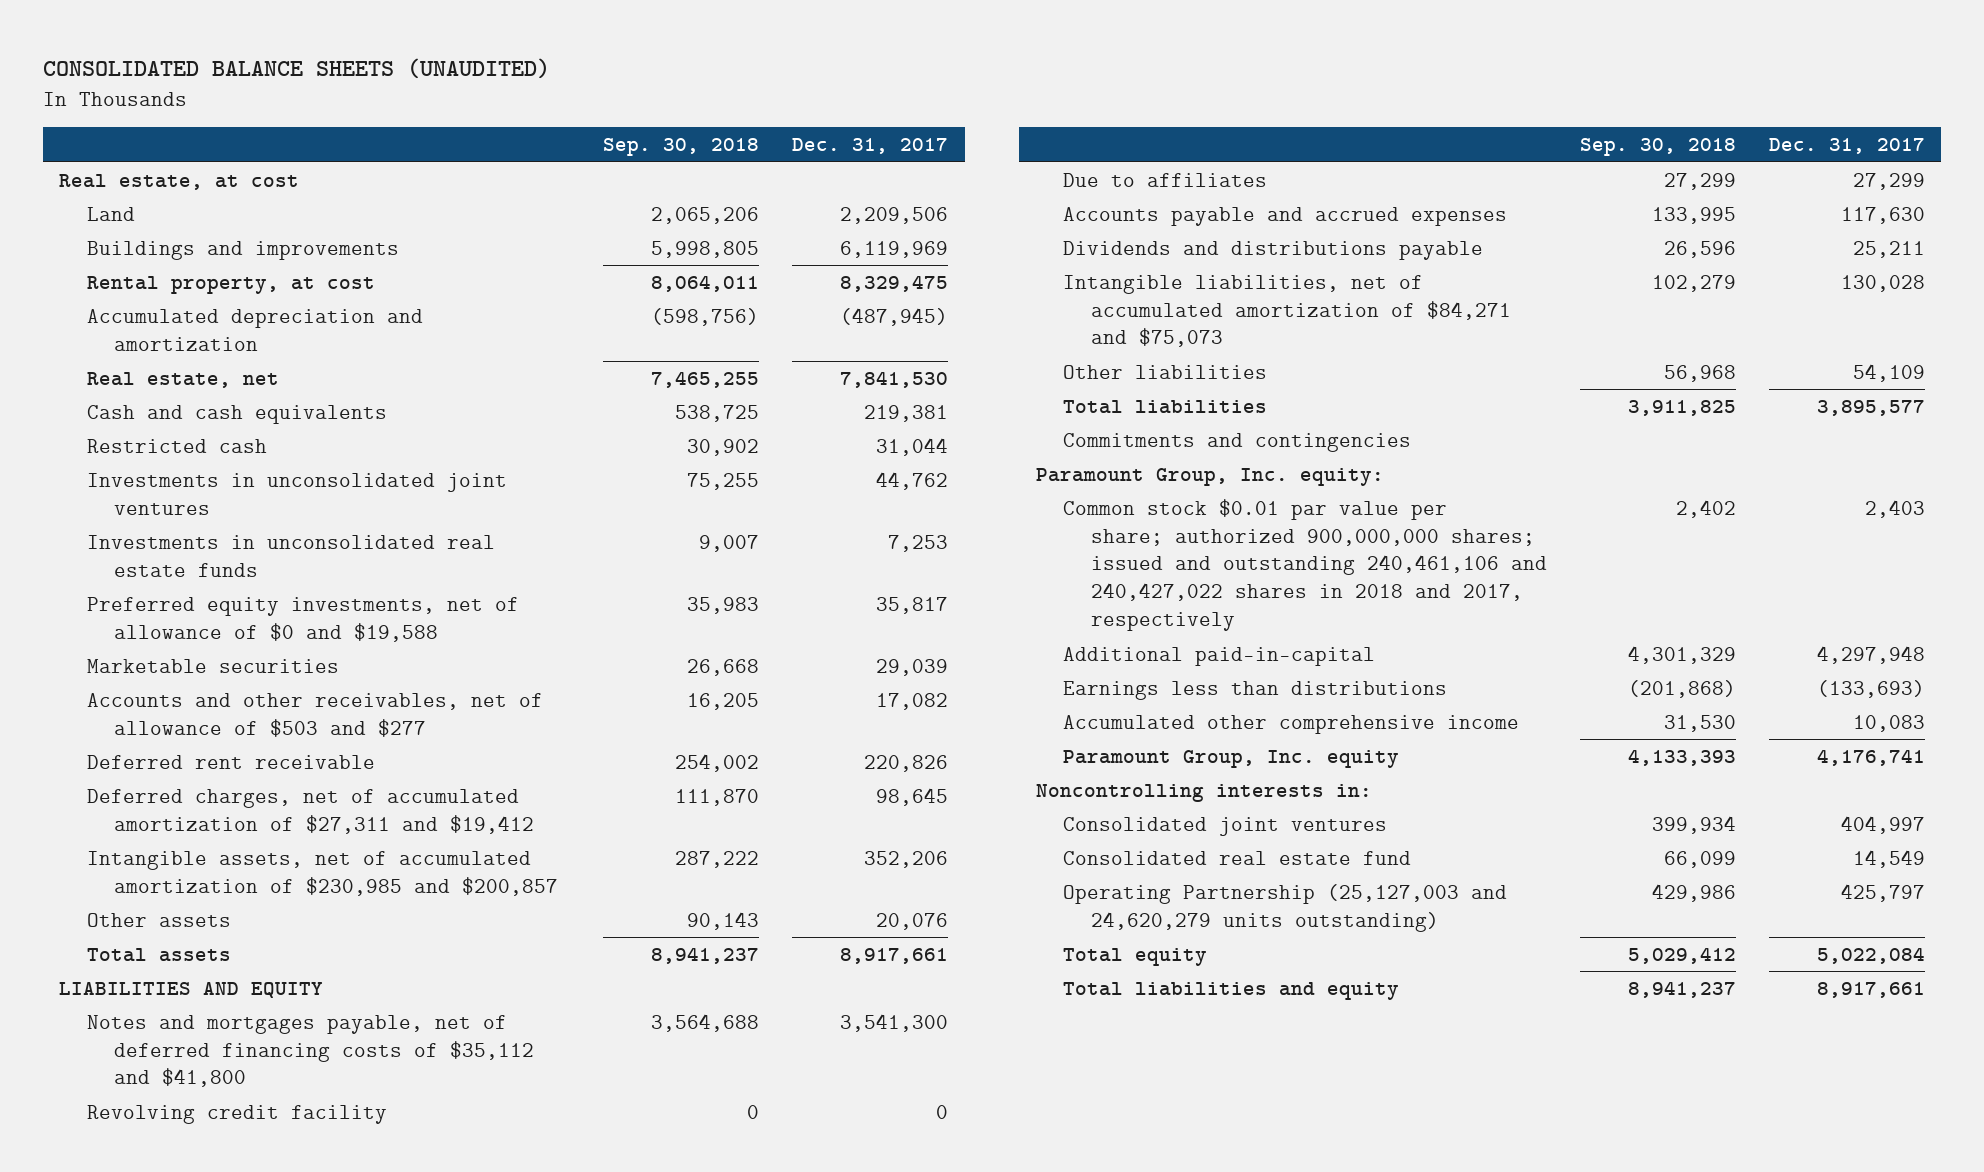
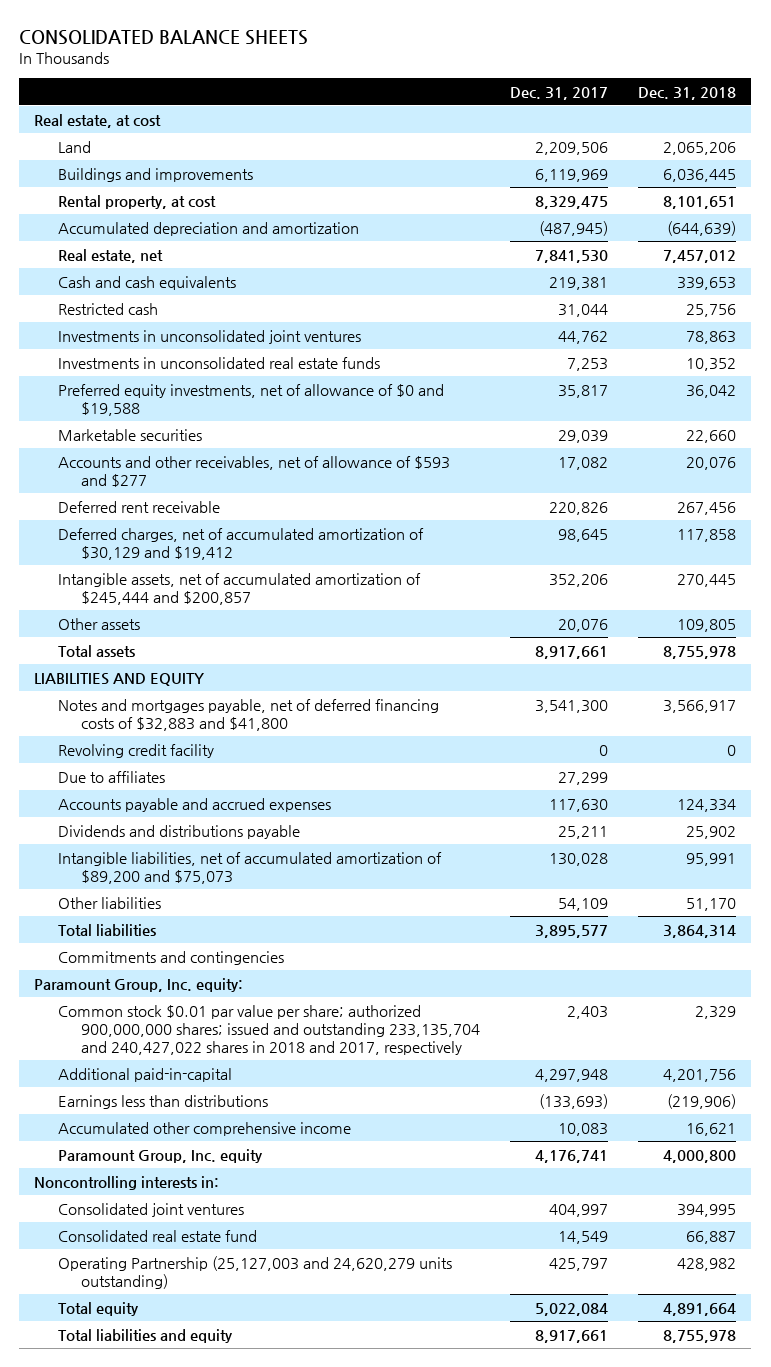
[42,58,550,80] CONSOLIDATED BALANCE SHEETS (UNAUDITED) -> [19,29,309,45] CONSOLIDATED BALANCE SHEETS
[603,138,760,157] Sep. 30, 2018 -> none
none -> [638,86,737,100] Dec. 31, 2018
[86,692,543,737] Accounts and other receivables, net of allowance of $503 and $277 -> [57,455,450,487] Accounts and other receivables, net of allowance of $593 and $277
[86,788,535,834] Deferred charges, net of accumulated amortization of $27,311 and $19,412 -> [57,527,424,560] Deferred charges, net of accumulated amortization of $30,129 and $19,412
[86,850,559,896] Intangible assets, net of accumulated amortization of $230,985 and $200,857 -> [57,572,421,605] Intangible assets, net of accumulated amortization of $245,444 and $200,857
[86,1014,535,1088] Notes and mortgages payable, net of deferred financing costs of $35,112 and $41,800 -> [57,698,439,731] Notes and mortgages payable, net of deferred financing costs of $32,883 and $41,800
[1063,274,1511,348] Intangible liabilities, net of accumulated amortization of $84,271 and $75,073 -> [57,851,442,884] Intangible liabilities, net of accumulated amortization of $89,200 and $75,073
[1063,498,1547,631] Common stock $0.01 par value per share; authorized 900,000,000 shares; issued and outstanding 240,461,106 and 240,427,022 shares in 2018 and 2017, respectively -> [57,1004,481,1055] Common stock $0.01 par value per share; authorized 900,000,000 shares; issued and outstanding 233,135,704 and 240,427,022 shares in 2018 and 2017, respectively

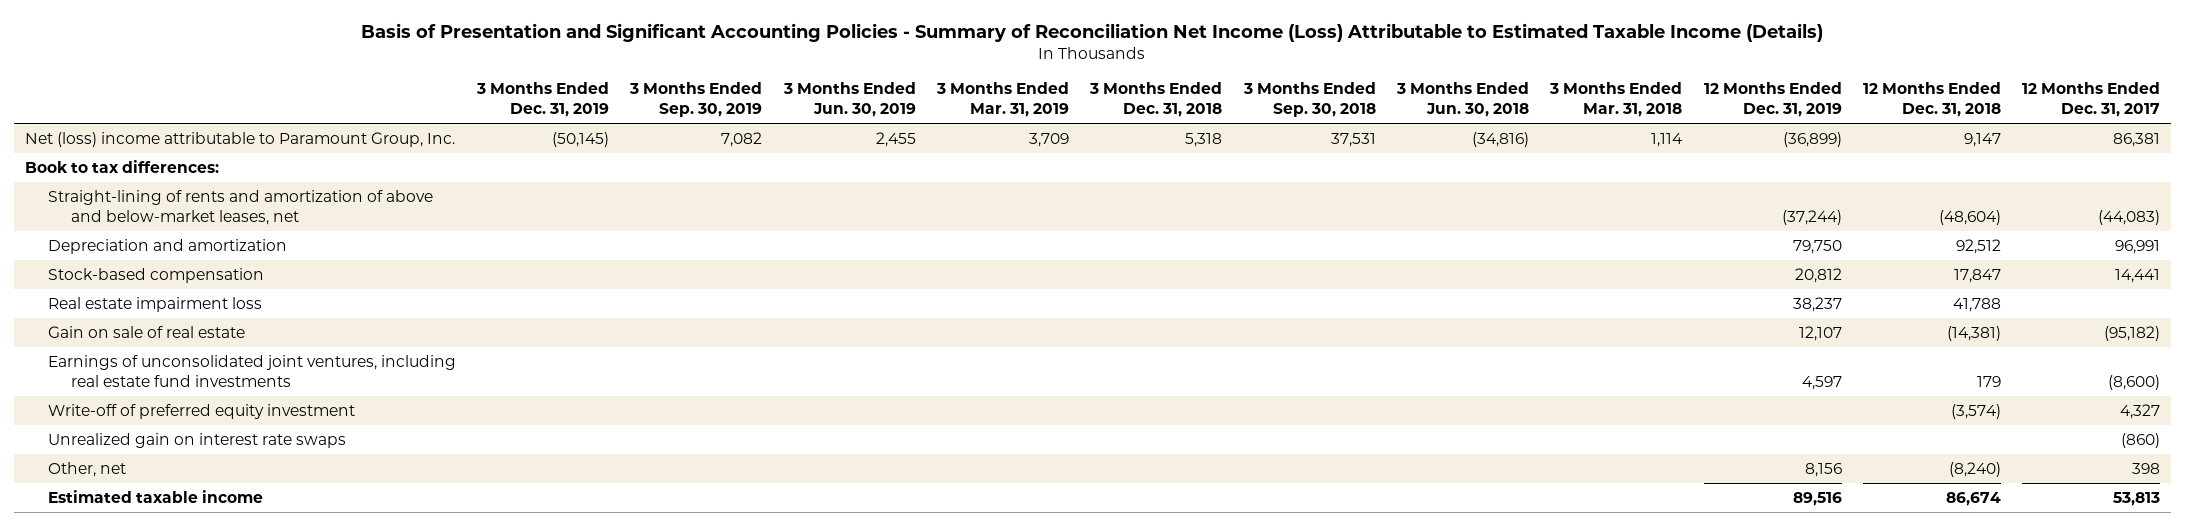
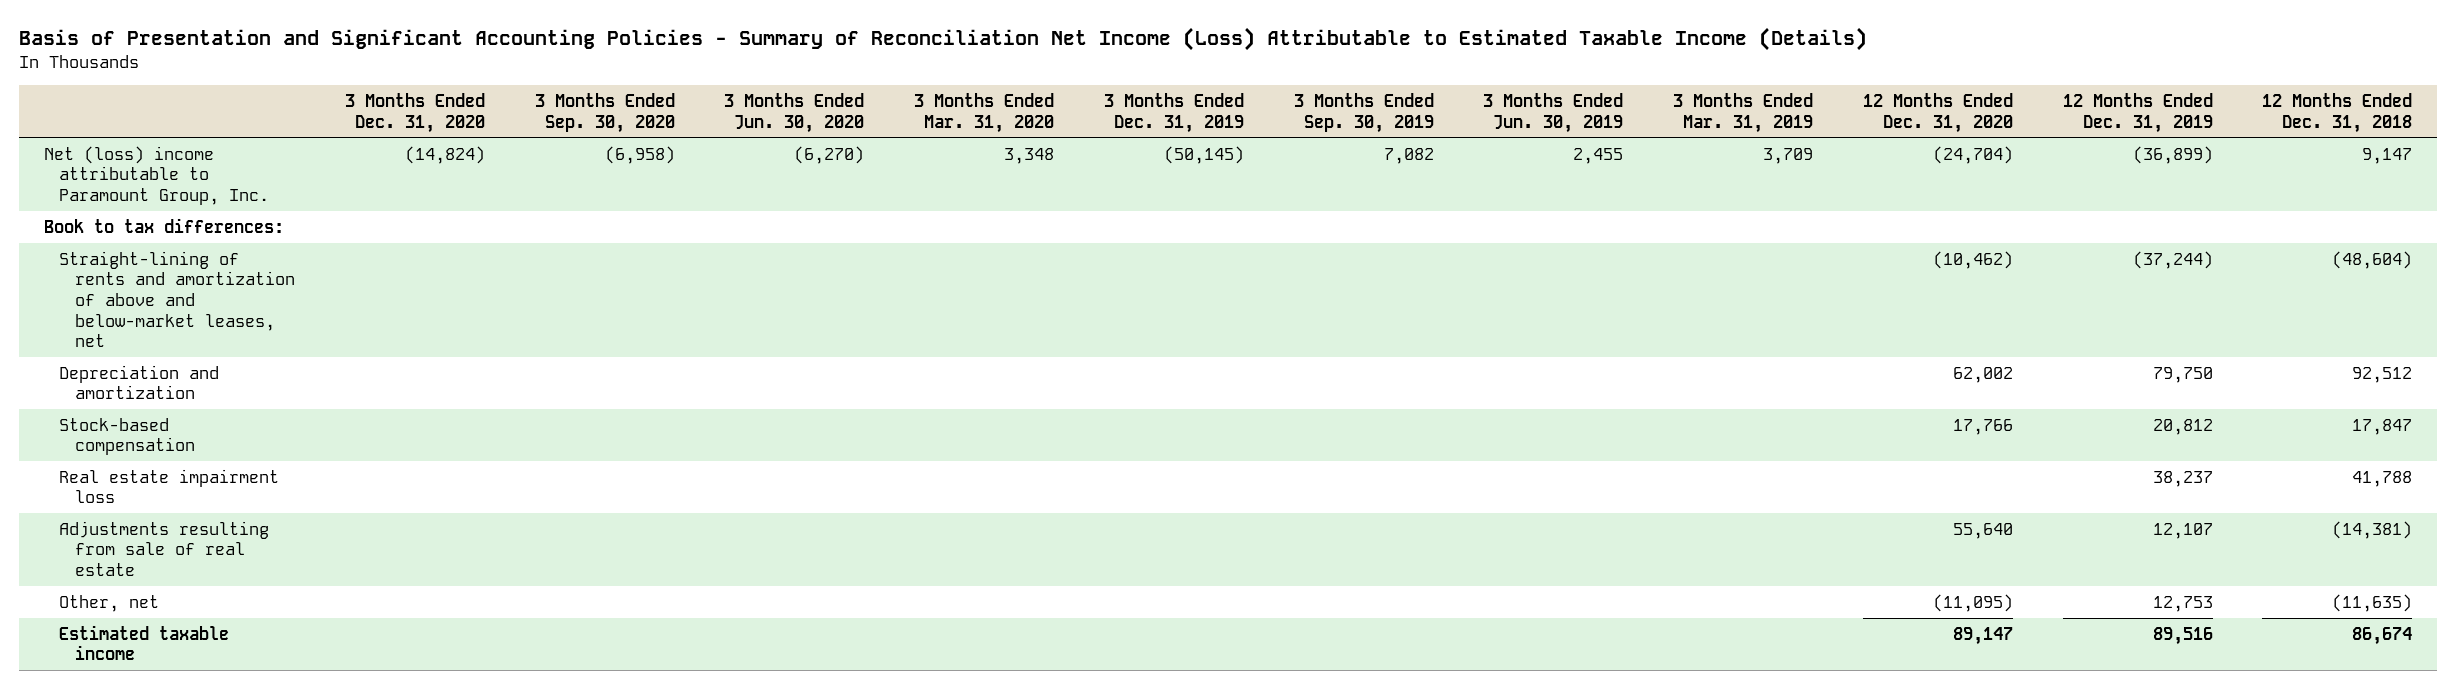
[1089,82,1223,117] 3 Months Ended Dec. 31, 2018 -> none
[1242,82,1376,117] 3 Months Ended Sep. 30, 2018 -> none
[1396,82,1530,117] 3 Months Ended Jun. 30, 2018 -> none
[1549,82,1683,117] 3 Months Ended Mar. 31, 2018 -> none
[2022,82,2161,117] 12 Months Ended Dec. 31, 2017 -> none
none -> [344,92,485,133] 3 Months Ended Dec. 31, 2020
none -> [534,92,675,133] 3 Months Ended Sep. 30, 2020
none -> [724,92,865,133] 3 Months Ended Jun. 30, 2020
none -> [914,92,1055,133] 3 Months Ended Mar. 31, 2020
none -> [1862,92,2013,133] 12 Months Ended Dec. 31, 2020
[47,355,456,387] Earnings of unconsolidated joint ventures, including real estate fund investments -> none
[47,404,355,420] Write-off of preferred equity investment -> none
[47,433,346,449] Unrealized gain on interest rate swaps -> none
[47,326,245,339] Gain on sale of real estate -> [59,520,270,576] Adjustments resulting from sale of real estate
[1804,463,1842,478] 8,156 -> [2152,595,2213,612] 12,753
[1949,462,2002,478] (8,240) -> [2332,593,2413,612] (11,635)

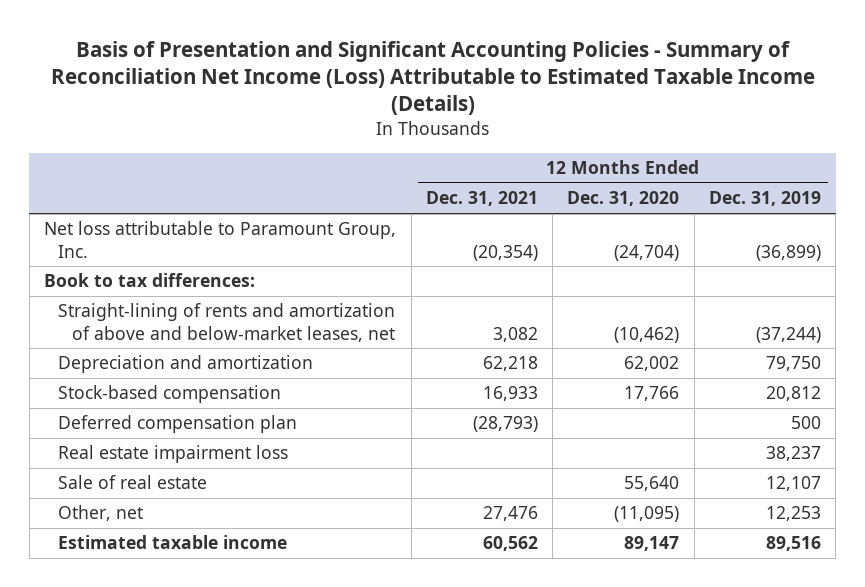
[344,92,485,133] 3 Months Ended Dec. 31, 2020 -> none
[534,92,675,133] 3 Months Ended Sep. 30, 2020 -> none
[724,92,865,133] 3 Months Ended Jun. 30, 2020 -> none
[914,92,1055,133] 3 Months Ended Mar. 31, 2020 -> none
[1103,92,1244,133] 3 Months Ended Dec. 31, 2019 -> none
[1293,92,1434,133] 3 Months Ended Sep. 30, 2019 -> none
[1483,92,1624,133] 3 Months Ended Jun. 30, 2019 -> none
[1673,92,1814,133] 3 Months Ended Mar. 31, 2019 -> none
[2262,92,2413,133] 12 Months Ended Dec. 31, 2018 -> none
none -> [425,191,538,207] Dec. 31, 2021
[43,145,270,205] Net (loss) income attributable to Paramount Group, Inc. -> [44,221,397,258] Net loss attributable to Paramount Group, Inc.
none -> [58,415,298,434] Deferred compensation plan
[59,520,270,576] Adjustments resulting from sale of real estate -> [58,475,208,490] Sale of real estate
[2152,595,2213,612] 12,753 -> [766,506,822,522] 12,253

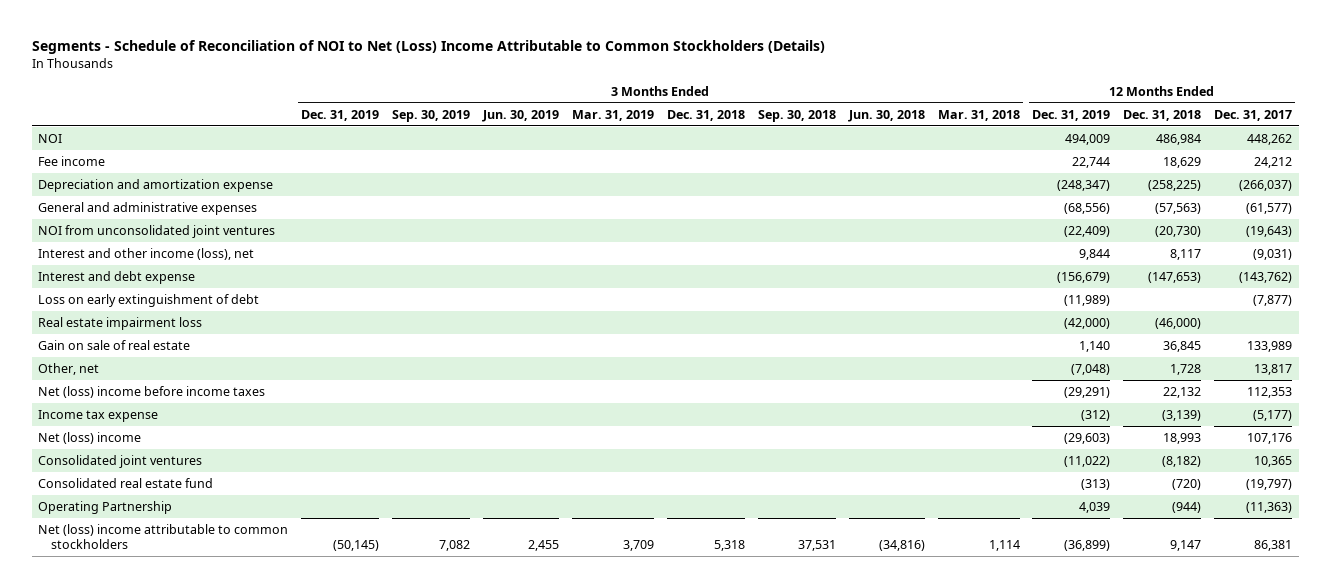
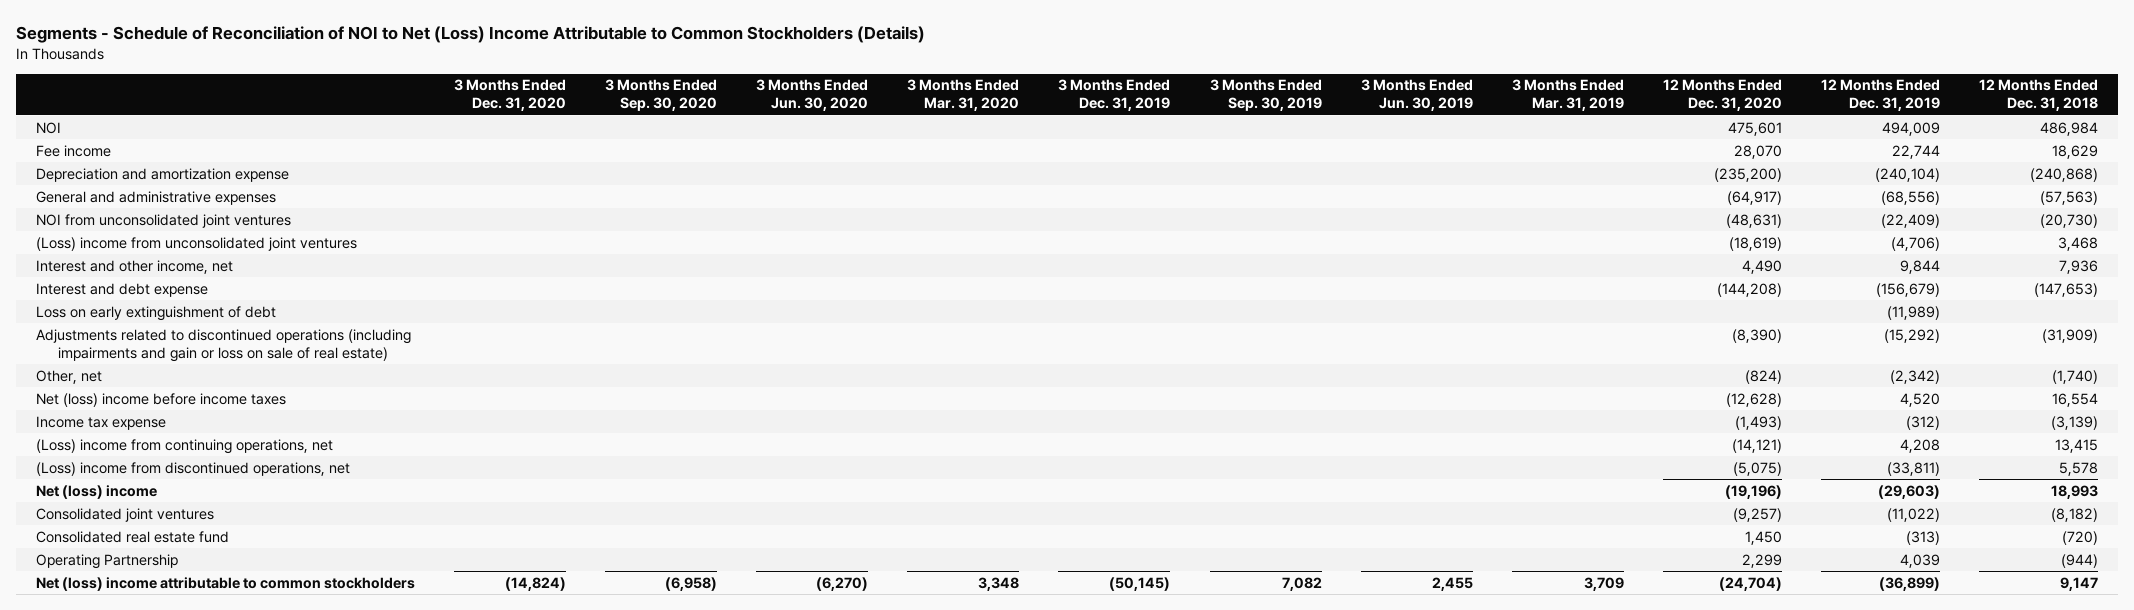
[666,109,745,121] Dec. 31, 2018 -> none
[757,109,836,122] Sep. 30, 2018 -> none
[847,109,925,122] Jun. 30, 2018 -> none
[937,109,1020,121] Mar. 31, 2018 -> none
[1214,109,1293,121] Dec. 31, 2017 -> none
none -> [453,79,566,112] 3 Months Ended Dec. 31, 2020
none -> [604,79,717,112] 3 Months Ended Sep. 30, 2020
none -> [756,79,869,112] 3 Months Ended Jun. 30, 2020
none -> [907,79,1020,112] 3 Months Ended Mar. 31, 2020
none -> [1662,79,1782,112] 12 Months Ended Dec. 31, 2020
[1057,179,1111,191] (248,347) -> [1875,167,1941,182] (240,104)
[1148,179,1202,191] (258,225) -> [2030,167,2099,182] (240,868)
none -> [35,236,357,251] (Loss) income from unconsolidated joint ventures
[38,247,255,260] Interest and other income (loss), net -> [35,259,233,274] Interest and other income, net
[1170,248,1202,260] 8,117 -> [2059,259,2099,274] 7,936
[38,316,203,330] Real estate impairment loss -> none
[38,339,191,350] Gain on sale of real estate -> none
none -> [35,328,411,362] Adjustments related to discontinued operations (including impairments and gain or loss on sale of real estate)
[1071,363,1111,375] (7,048) -> [1890,369,1941,384] (2,342)
[1170,363,1202,375] 1,728 -> [2052,369,2099,384] (1,740)
[1064,386,1111,398] (29,291) -> [1900,392,1941,407] 4,520
[1163,386,1202,398] 22,132 -> [2052,392,2099,407] 16,554
none -> [35,438,333,454] (Loss) income from continuing operations, net
none -> [35,461,350,476] (Loss) income from discontinued operations, net

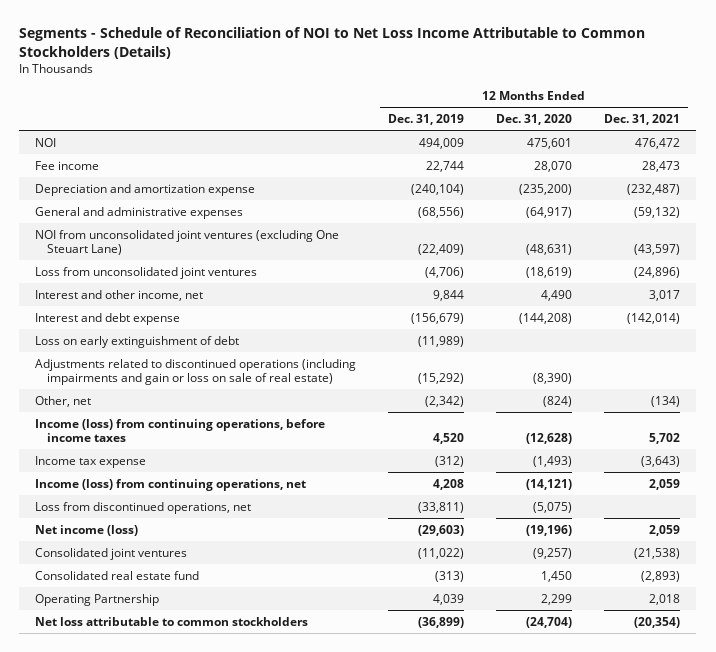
[16,26,926,44] Segments - Schedule of Reconciliation of NOI to Net (Loss) Income Attributable to Common Stockholders (Details) -> [19,26,646,59] Segments - Schedule of Reconciliation of NOI to Net Loss Income Attributable to Common Stockholders (Details)
[453,79,566,112] 3 Months Ended Dec. 31, 2020 -> none
[604,79,717,112] 3 Months Ended Sep. 30, 2020 -> none
[756,79,869,112] 3 Months Ended Jun. 30, 2020 -> none
[907,79,1020,112] 3 Months Ended Mar. 31, 2020 -> none
[1058,79,1171,112] 3 Months Ended Dec. 31, 2019 -> none
[1209,79,1322,112] 3 Months Ended Sep. 30, 2019 -> none
[1360,79,1473,112] 3 Months Ended Jun. 30, 2019 -> none
[1511,79,1624,112] 3 Months Ended Mar. 31, 2019 -> none
[1979,79,2099,112] 12 Months Ended Dec. 31, 2018 -> none
none -> [604,114,681,126] Dec. 31, 2021
[35,213,291,228] NOI from unconsolidated joint ventures -> [35,229,340,256] NOI from unconsolidated joint ventures (excluding One Steuart Lane)
[35,236,357,251] (Loss) income from unconsolidated joint ventures -> [35,266,258,279] Loss from unconsolidated joint ventures
[35,392,286,407] Net (loss) income before income taxes -> [35,418,326,443] Income (loss) from continuing operations, before income taxes
[35,438,333,454] (Loss) income from continuing operations, net -> [35,478,307,491] Income (loss) from continuing operations, net
[35,461,350,476] (Loss) income from discontinued operations, net -> [35,501,252,514] Loss from discontinued operations, net
[35,484,157,499] Net (loss) income -> [35,524,139,536] Net income (loss)
[35,576,415,591] Net (loss) income attributable to common stockholders -> [35,616,309,626] Net loss attributable to common stockholders

